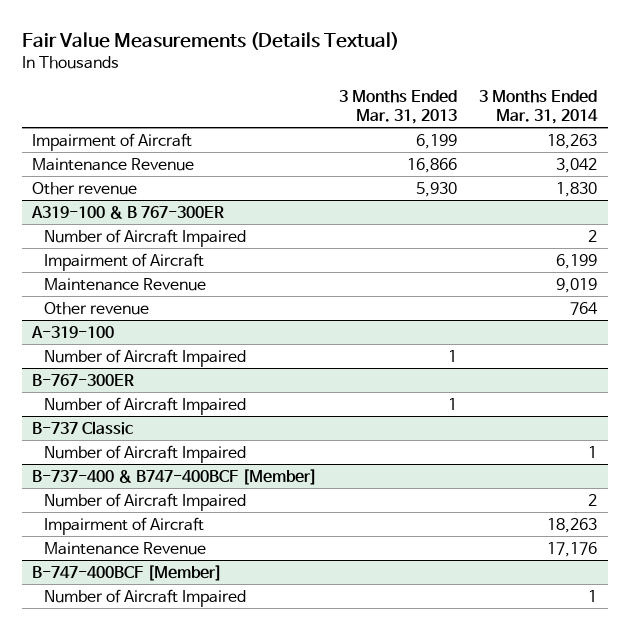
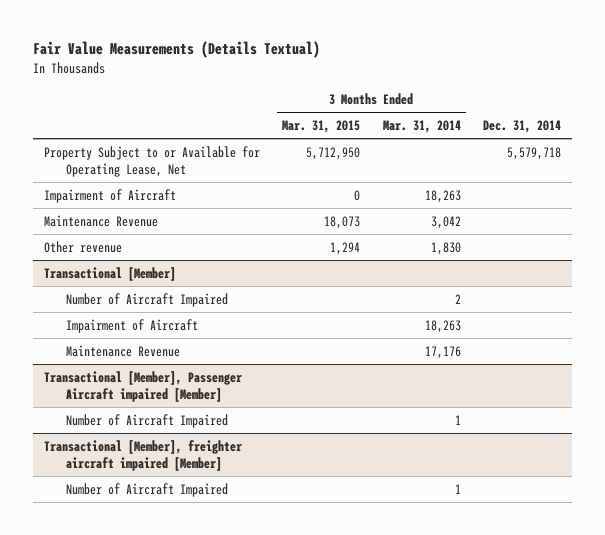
[339,90,458,124] 3 Months Ended Mar. 31, 2013 -> none
none -> [282,120,361,134] Mar. 31, 2015
none -> [482,120,561,134] Dec. 31, 2014
none -> [44,145,261,177] Property Subject to or Available for Operating Lease, Net
[31,205,225,219] A319-100 & B 767-300ER -> none
[44,228,247,247] Number of Aircraft Impaired -> none
[44,252,205,271] Impairment of Aircraft -> none
[44,277,207,291] Maintenance Revenue -> none
[44,301,150,315] Other revenue -> none
[31,325,115,338] A-319-100 -> none
[44,348,247,367] Number of Aircraft Impaired -> none
[32,373,135,386] B-767-300ER -> none
[44,396,247,415] Number of Aircraft Impaired -> none
[32,420,134,435] B-737 Classic -> none
[44,444,247,463] Number of Aircraft Impaired -> none
[32,468,318,485] B-737-400 & B747-400BCF [Member] -> none
none -> [44,266,177,281] Transactional [Member]
[32,564,223,581] B-747-400BCF [Member] -> none
none -> [44,370,243,402] Transactional [Member], Passenger Aircraft impaired [Member]
none -> [44,439,243,471] Transactional [Member], freighter aircraft impaired [Member]
none -> [65,482,228,497] Number of Aircraft Impaired

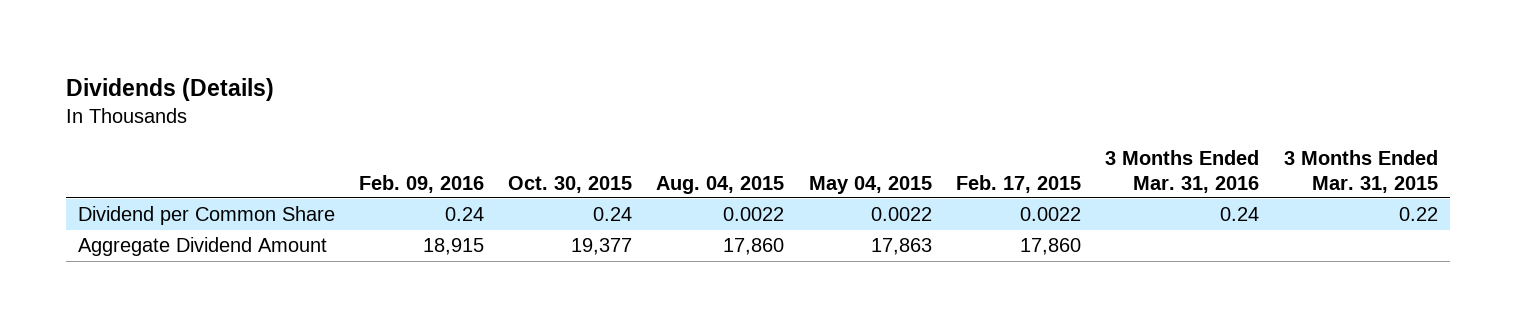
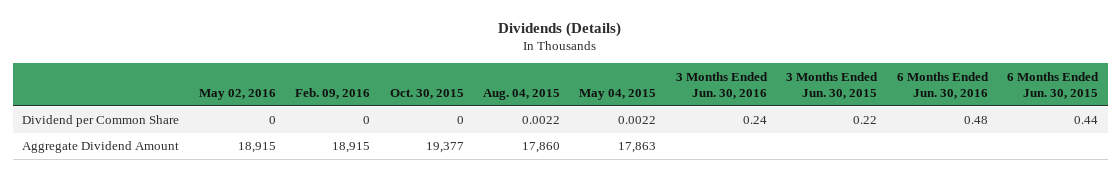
[956,174,1082,193] Feb. 17, 2015 -> none
[1105,150,1260,193] 3 Months Ended Mar. 31, 2016 -> none
[1283,150,1438,193] 3 Months Ended Mar. 31, 2015 -> none
none -> [198,88,276,100] May 02, 2016
none -> [675,71,768,99] 3 Months Ended Jun. 30, 2016
none -> [786,71,879,99] 3 Months Ended Jun. 30, 2015
none -> [896,71,989,99] 6 Months Ended Jun. 30, 2016
none -> [1007,71,1100,99] 6 Months Ended Jun. 30, 2015
[444,207,484,222] 0.24 -> [363,116,371,125] 0
[593,207,633,222] 0.24 -> [456,116,464,125] 0

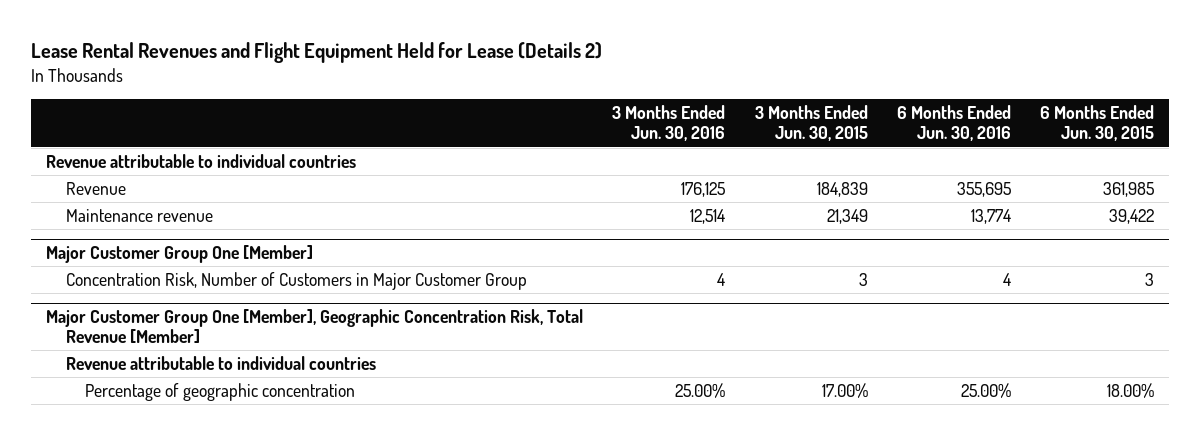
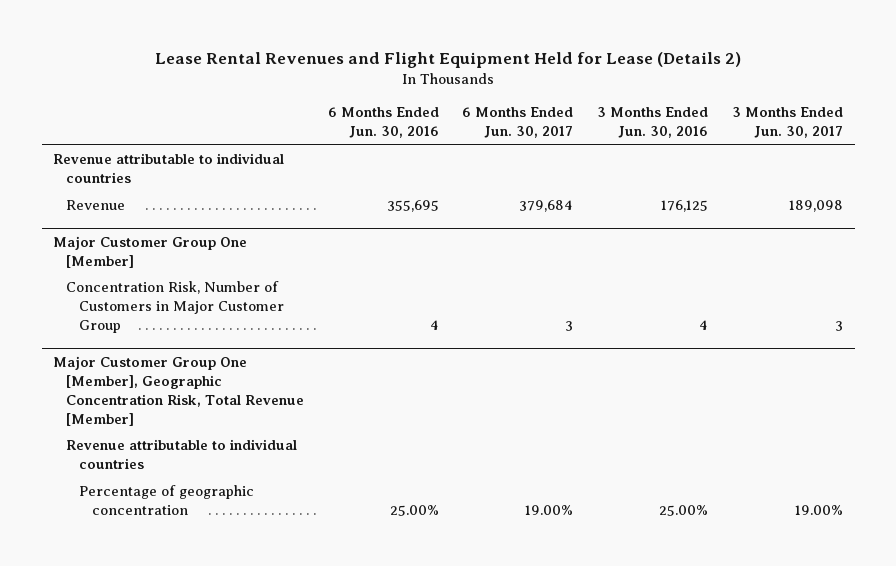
[754,105,868,142] 3 Months Ended Jun. 30, 2015 -> none
[1040,105,1155,142] 6 Months Ended Jun. 30, 2015 -> none
none -> [462,107,574,139] 6 Months Ended Jun. 30, 2017
none -> [731,107,843,139] 3 Months Ended Jun. 30, 2017
[65,208,213,222] Maintenance revenue -> none

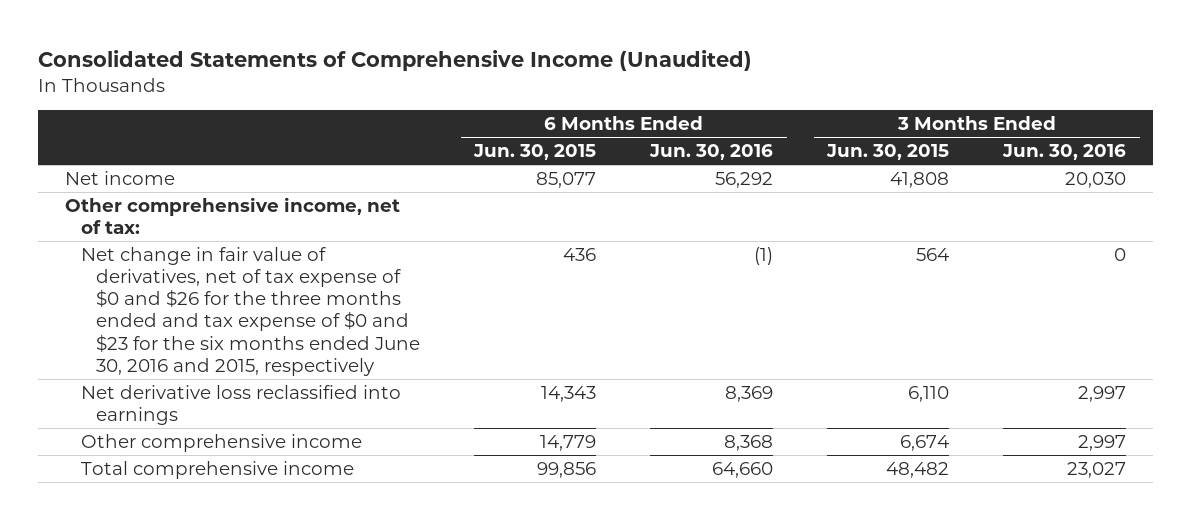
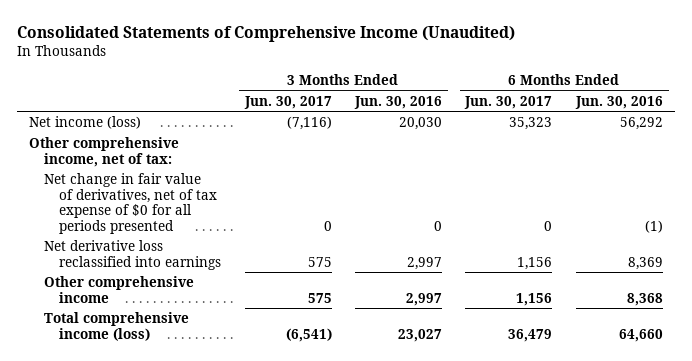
[473,144,597,161] Jun. 30, 2015 -> none
[826,144,950,161] Jun. 30, 2015 -> none
none -> [243,95,332,109] Jun. 30, 2017
none -> [464,95,553,109] Jun. 30, 2017
[65,171,176,186] Net income -> [29,116,142,130] Net income (loss)
[80,247,421,376] Net change in fair value of derivatives, net of tax expense of $0 and $26 for the three months ended and tax expense of $0 and $23 for the six months ended June 30, 2016 and 2015, respectively -> [44,173,218,234] Net change in fair value of derivatives, net of tax expense of $0 for all periods presented
[80,461,354,480] Total comprehensive income -> [44,312,190,341] Total comprehensive income (loss)

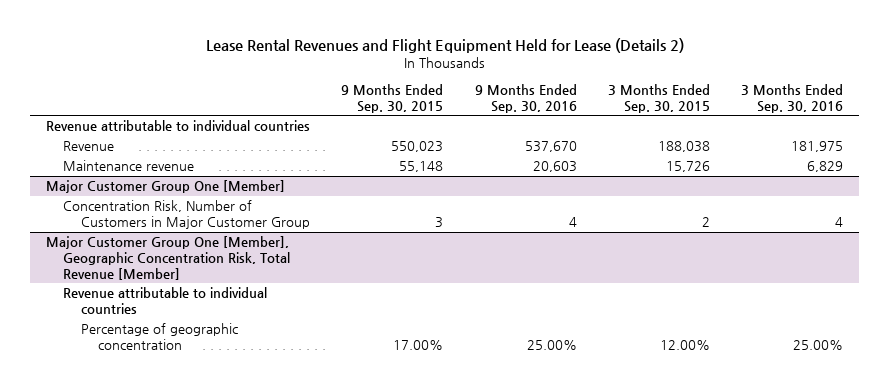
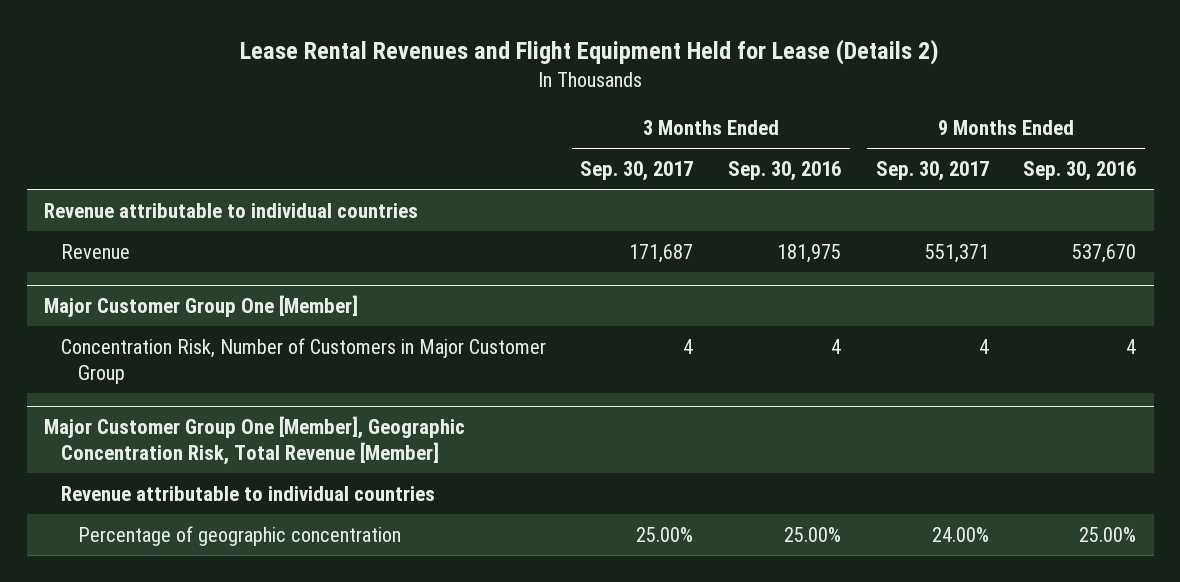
[341,84,444,113] 9 Months Ended Sep. 30, 2015 -> none
[607,84,710,113] 3 Months Ended Sep. 30, 2015 -> none
none -> [580,161,694,182] Sep. 30, 2017
none -> [875,161,989,182] Sep. 30, 2017
[63,160,195,172] Maintenance revenue -> none

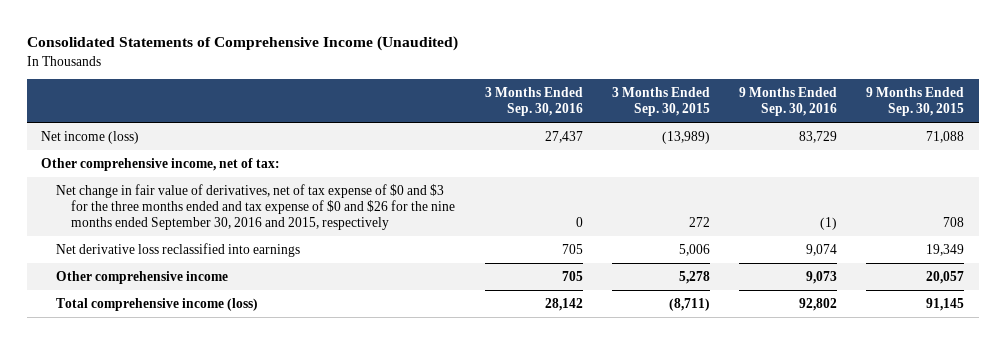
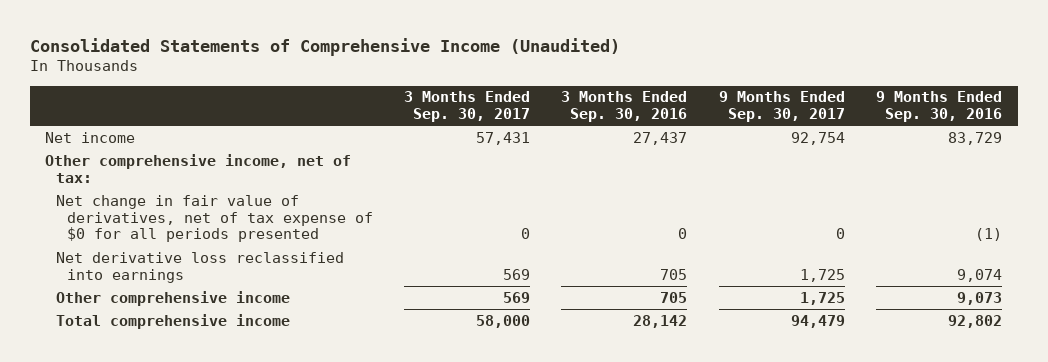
[611,86,710,117] 3 Months Ended Sep. 30, 2015 -> none
[866,86,965,117] 9 Months Ended Sep. 30, 2015 -> none
none -> [404,91,531,123] 3 Months Ended Sep. 30, 2017
none -> [718,91,845,123] 9 Months Ended Sep. 30, 2017
[41,130,140,144] Net income (loss) -> [45,131,136,143] Net income
[56,183,456,231] Net change in fair value of derivatives, net of tax expense of $0 and $3 for the three months ended and tax expense of $0 and $26 for the nine months ended September 30, 2016 and 2015, respectively -> [55,194,373,243] Net change in fair value of derivatives, net of tax expense of $0 for all periods presented
[56,297,259,311] Total comprehensive income (loss) -> [55,313,290,329] Total comprehensive income

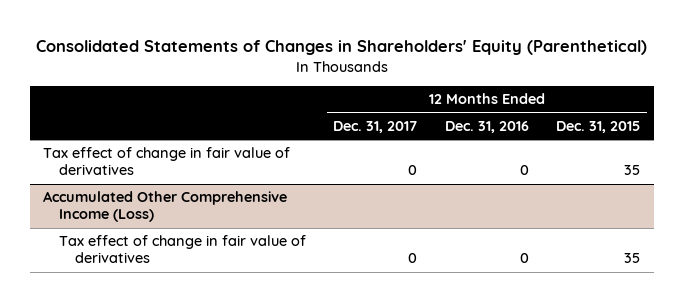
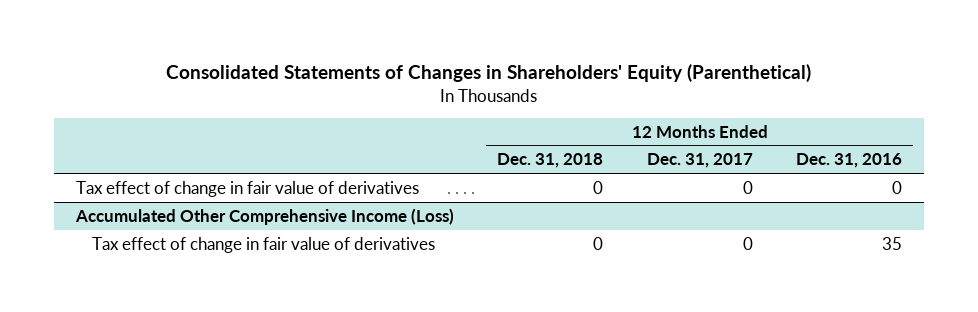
[556,121,641,134] Dec. 31, 2015 -> none
none -> [497,153,604,169] Dec. 31, 2018
[519,253,529,264] 0 -> [882,236,903,250] 35

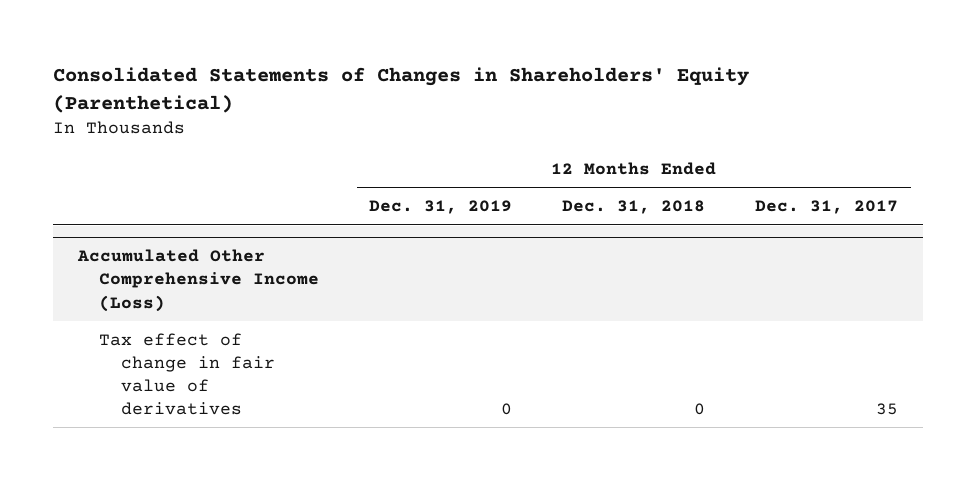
[796,153,903,169] Dec. 31, 2016 -> none
none -> [369,200,513,215] Dec. 31, 2019
[75,180,419,197] Tax effect of change in fair value of derivatives -> none
[742,236,753,250] 0 -> [876,403,899,416] 35

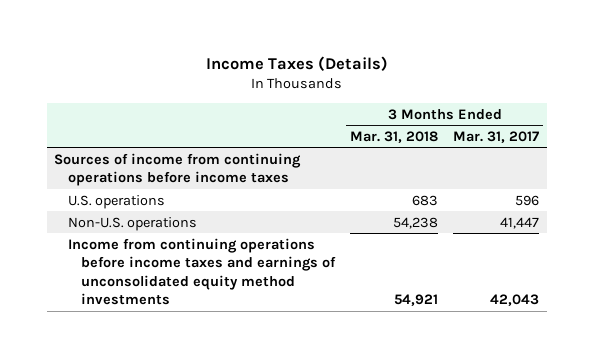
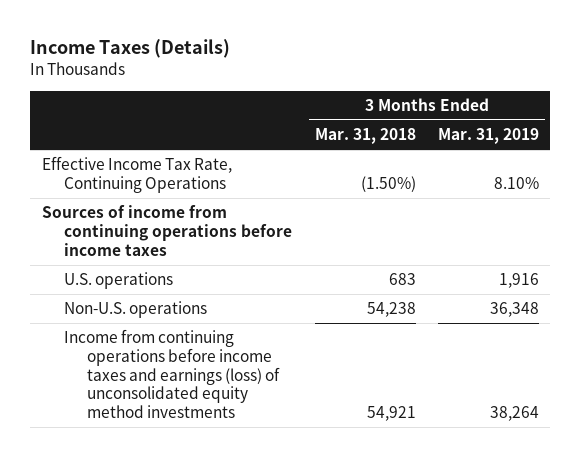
[453,130,540,143] Mar. 31, 2017 -> none
none -> [438,128,540,145] Mar. 31, 2019
none -> [41,156,232,193] Effective Income Tax Rate, Continuing Operations
[67,237,336,306] Income from continuing operations before income taxes and earnings of unconsolidated equity method investments -> [64,329,281,418] Income from continuing operations before income taxes and earnings (loss) of unconsolidated equity method investments

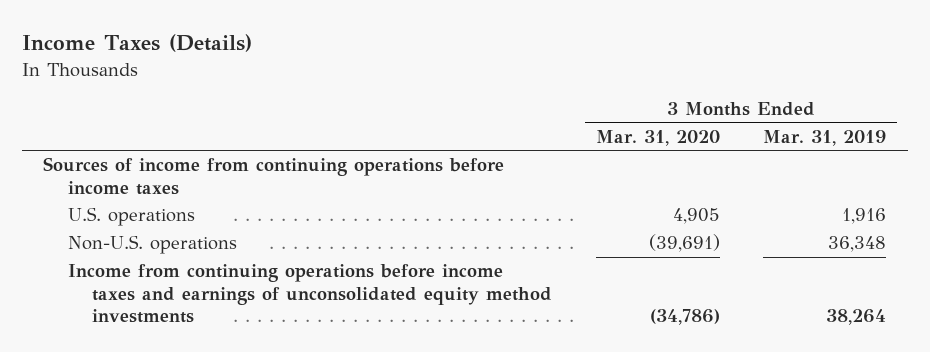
[314,128,416,145] Mar. 31, 2018 -> none
none -> [595,129,720,146] Mar. 31, 2020
[41,156,232,193] Effective Income Tax Rate, Continuing Operations -> none
[64,329,281,418] Income from continuing operations before income taxes and earnings (loss) of unconsolidated equity method investments -> [67,264,553,324] Income from continuing operations before income taxes and earnings of unconsolidated equity method investments

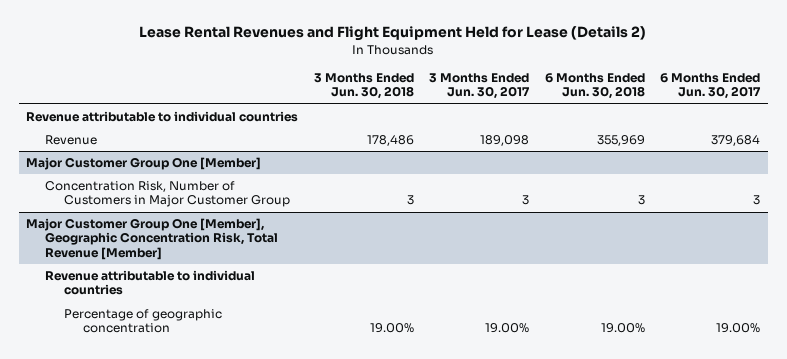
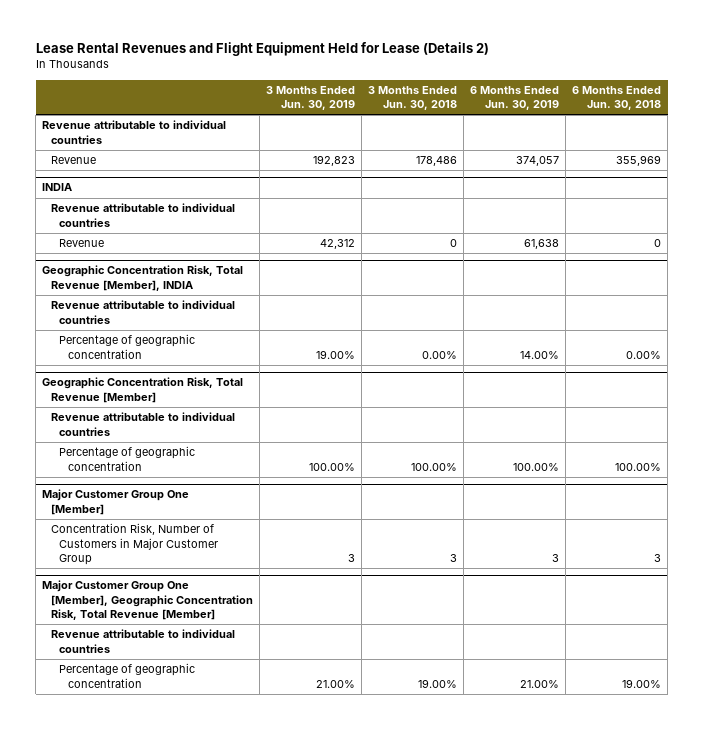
[429,72,531,100] 3 Months Ended Jun. 30, 2017 -> none
[660,72,762,100] 6 Months Ended Jun. 30, 2017 -> none
none -> [265,85,355,111] 3 Months Ended Jun. 30, 2019
none -> [469,85,559,111] 6 Months Ended Jun. 30, 2019
none -> [42,183,73,192] INDIA
none -> [50,203,235,227] Revenue attributable to individual countries
none -> [59,239,105,248] Revenue
none -> [42,265,244,291] Geographic Concentration Risk, Total Revenue [Member], INDIA
none -> [50,300,235,324] Revenue attributable to individual countries
none -> [59,334,196,359] Percentage of geographic concentration
none -> [42,377,244,403] Geographic Concentration Risk, Total Revenue [Member]
none -> [50,412,235,436] Revenue attributable to individual countries
none -> [59,446,196,471] Percentage of geographic concentration

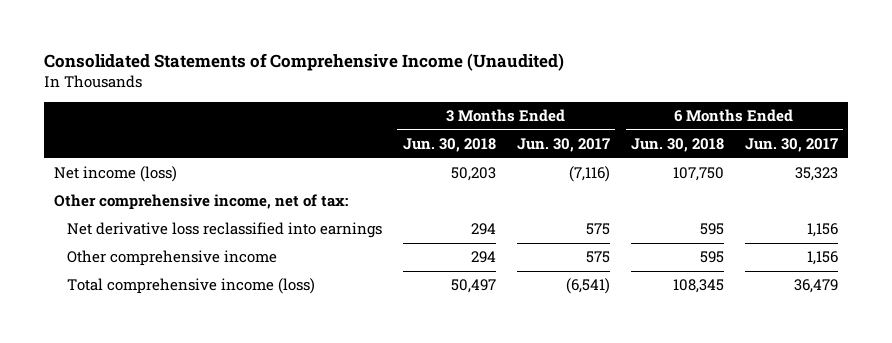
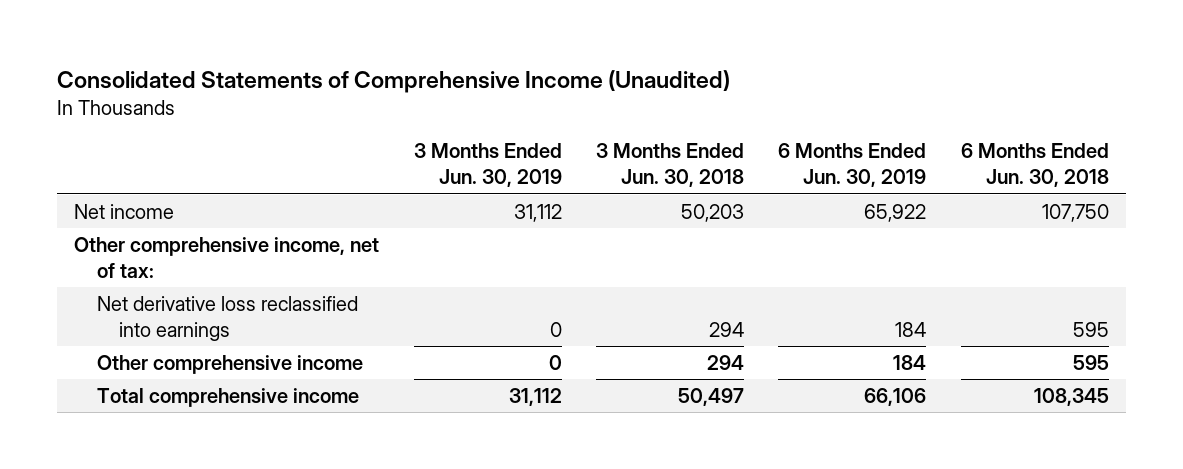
[516,138,610,153] Jun. 30, 2017 -> none
[744,138,838,153] Jun. 30, 2017 -> none
none -> [413,143,562,188] 3 Months Ended Jun. 30, 2019
none -> [778,143,927,188] 6 Months Ended Jun. 30, 2019
[54,166,178,183] Net income (loss) -> [74,203,175,219] Net income
[66,278,315,295] Total comprehensive income (loss) -> [96,387,359,407] Total comprehensive income

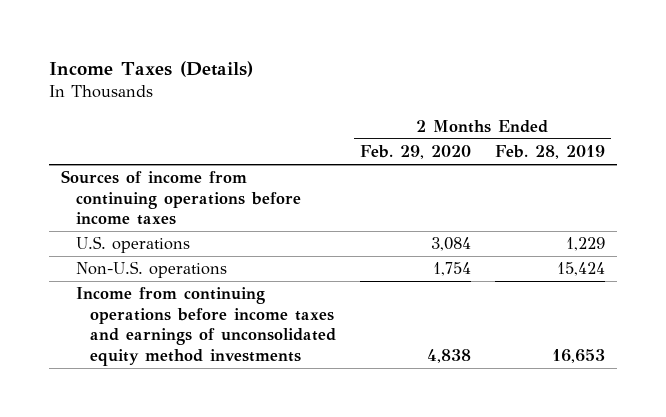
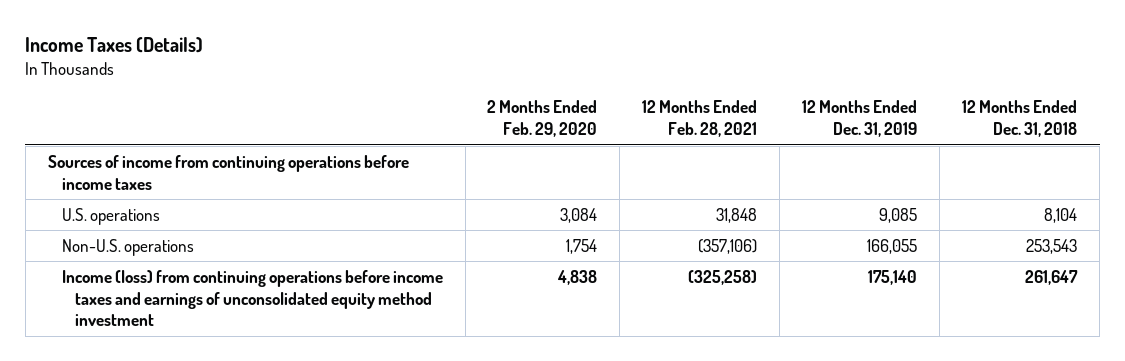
[494,145,605,160] Feb. 28, 2019 -> none
none -> [642,100,758,138] 12 Months Ended Feb. 28, 2021
none -> [802,100,918,138] 12 Months Ended Dec. 31, 2019
none -> [962,100,1078,138] 12 Months Ended Dec. 31, 2018
[75,287,337,366] Income from continuing operations before income taxes and earnings of unconsolidated equity method investments -> [61,269,443,327] Income (loss) from continuing operations before income taxes and earnings of unconsolidated equity method investment

